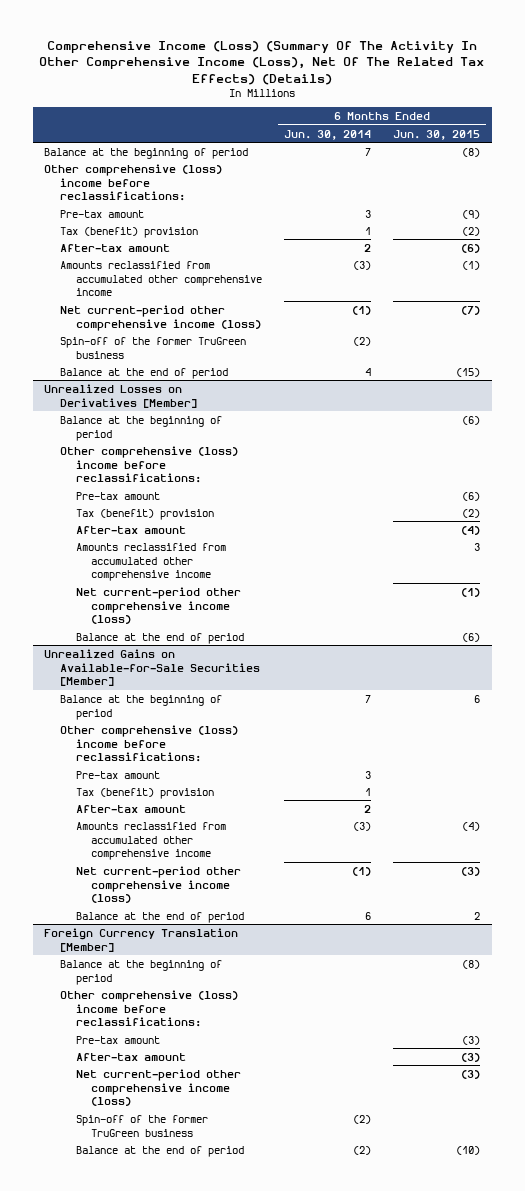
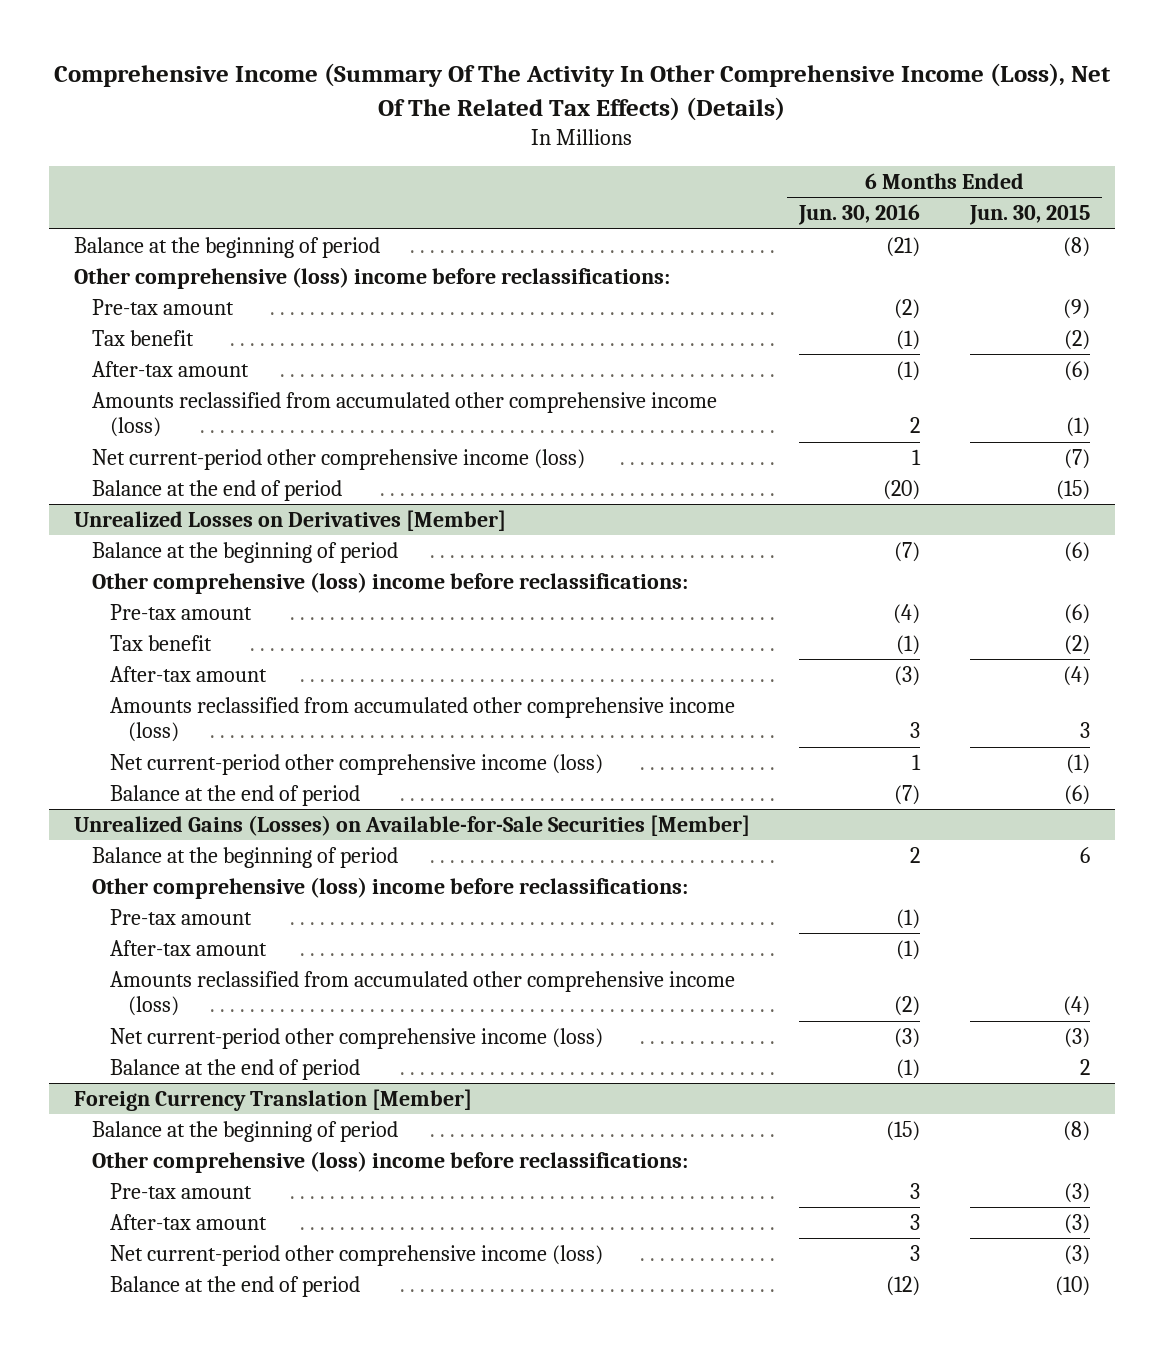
[39,40,485,85] Comprehensive Income (Loss) (Summary Of The Activity In Other Comprehensive Income (Loss), Net Of The Related Tax Effects) (Details) -> [53,63,1111,121] Comprehensive Income (Summary Of The Activity In Other Comprehensive Income (Loss), Net Of The Related Tax Effects) (Details)
[284,129,372,140] Jun. 30, 2014 -> none
none -> [798,204,921,226] Jun. 30, 2016
[59,226,198,238] Tax (benefit) provision -> [92,329,195,346] Tax benefit
[59,260,262,297] Amounts reclassified from accumulated other comprehensive income -> [92,391,718,438] Amounts reclassified from accumulated other comprehensive income (loss)
[59,336,246,359] Spin-off of the former TruGreen business -> none
[75,508,214,520] Tax (benefit) provision -> [110,634,213,651] Tax benefit
[75,542,226,582] Amounts reclassified from accumulated other comprehensive income -> [110,696,736,743] Amounts reclassified from accumulated other comprehensive income (loss)
[44,648,260,687] Unrealized Gains on Available-for-Sale Securities [Member] -> [73,814,750,836] Unrealized Gains (Losses) on Available-for-Sale Securities [Member]
[75,787,214,799] Tax (benefit) provision -> none
[75,821,226,861] Amounts reclassified from accumulated other comprehensive income -> [110,970,736,1017] Amounts reclassified from accumulated other comprehensive income (loss)
[75,1114,208,1137] Spin-off of the former TruGreen business -> none

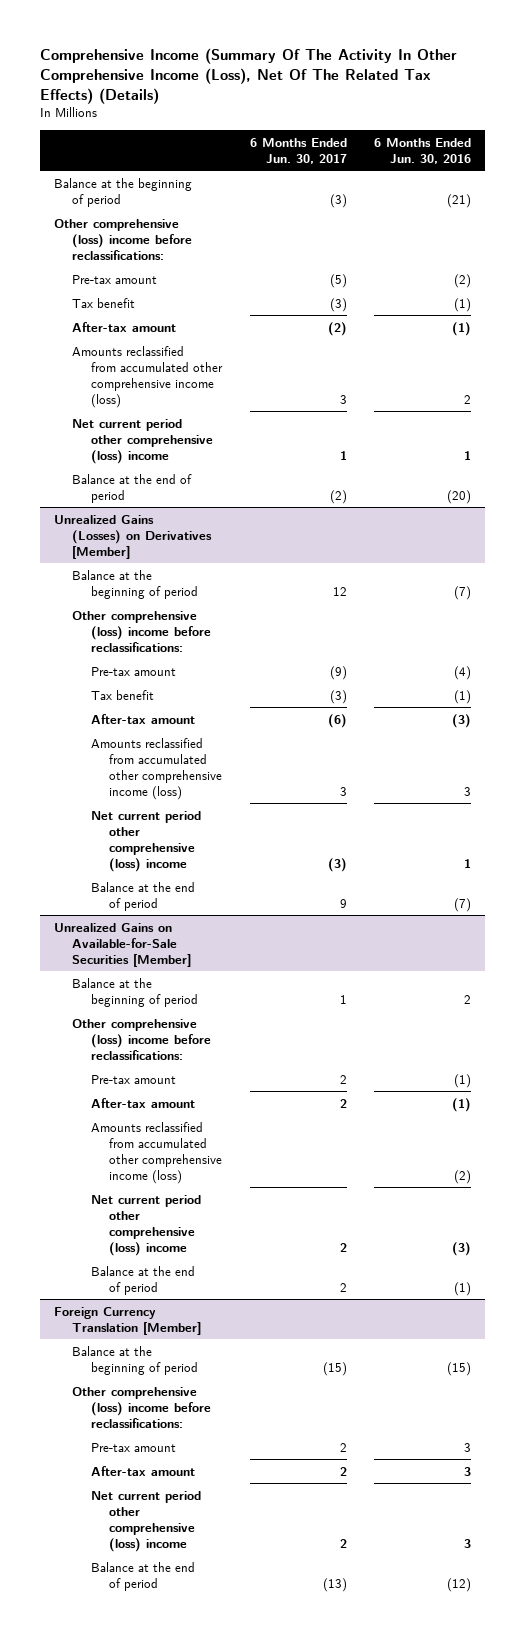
[968,204,1090,226] Jun. 30, 2015 -> none
none -> [249,137,347,164] 6 Months Ended Jun. 30, 2017
[92,448,586,470] Net current-period other comprehensive income (loss) -> [72,418,213,464] Net current period other comprehensive (loss) income
[73,509,506,531] Unrealized Losses on Derivatives [Member] -> [53,514,213,559] Unrealized Gains (Losses) on Derivatives [Member]
[110,753,604,775] Net current-period other comprehensive income (loss) -> [90,810,201,872] Net current period other comprehensive (loss) income
[73,814,750,836] Unrealized Gains (Losses) on Available-for-Sale Securities [Member] -> [53,922,192,967] Unrealized Gains on Available-for-Sale Securities [Member]
[110,1027,604,1049] Net current-period other comprehensive income (loss) -> [90,1194,201,1256] Net current period other comprehensive (loss) income
[110,1244,604,1266] Net current-period other comprehensive income (loss) -> [90,1490,201,1552] Net current period other comprehensive (loss) income

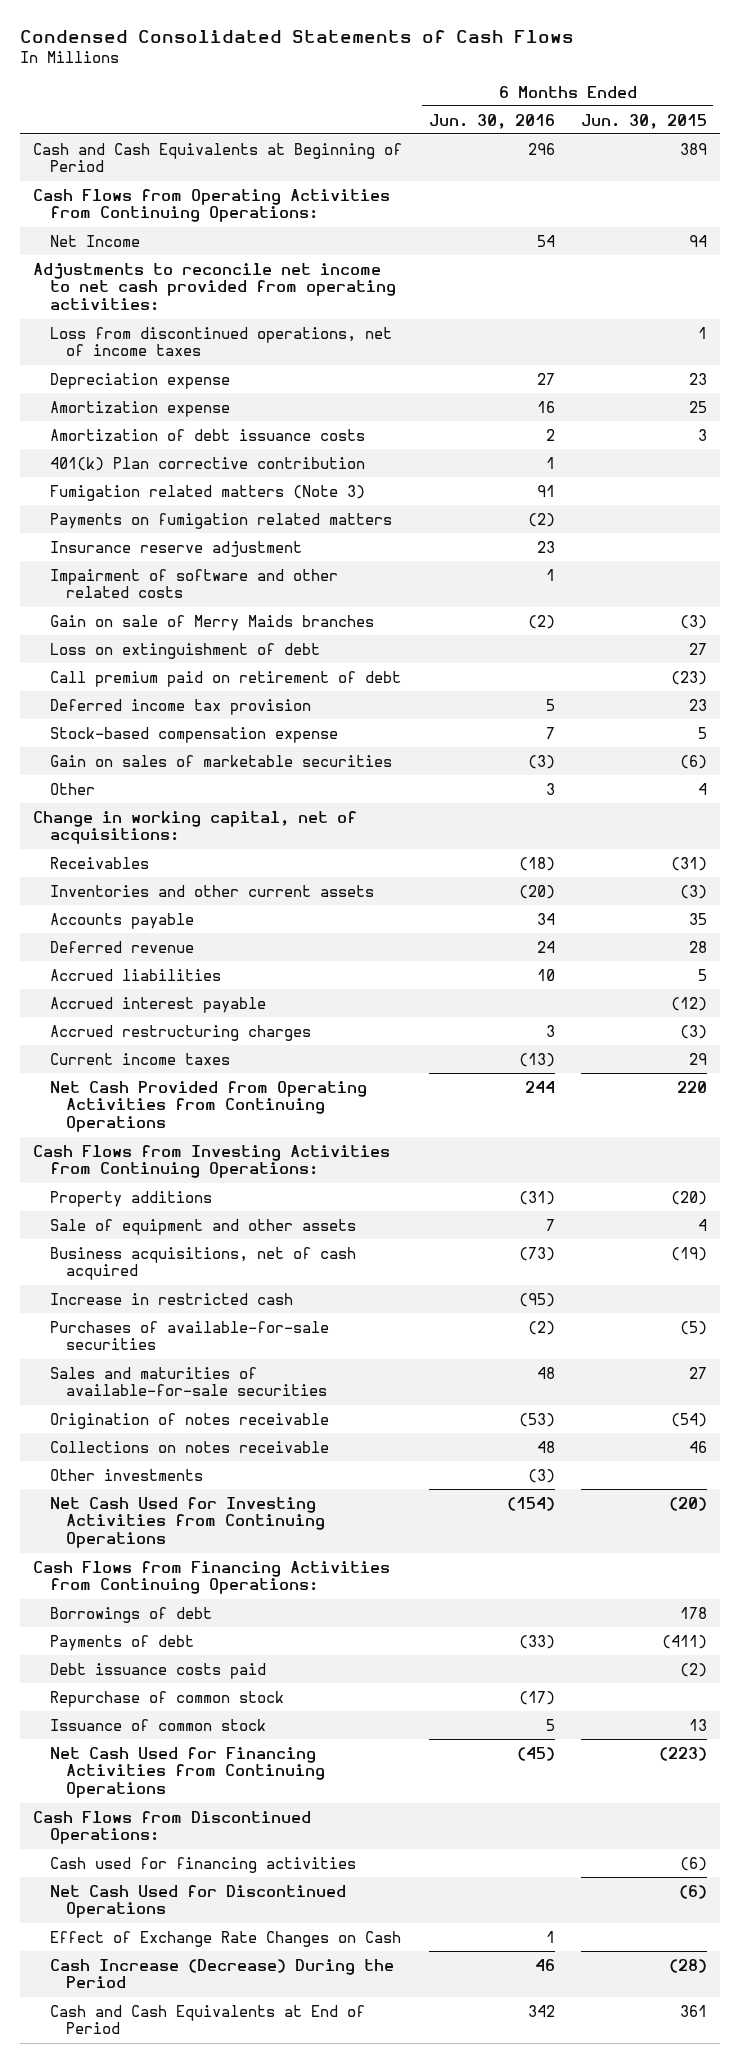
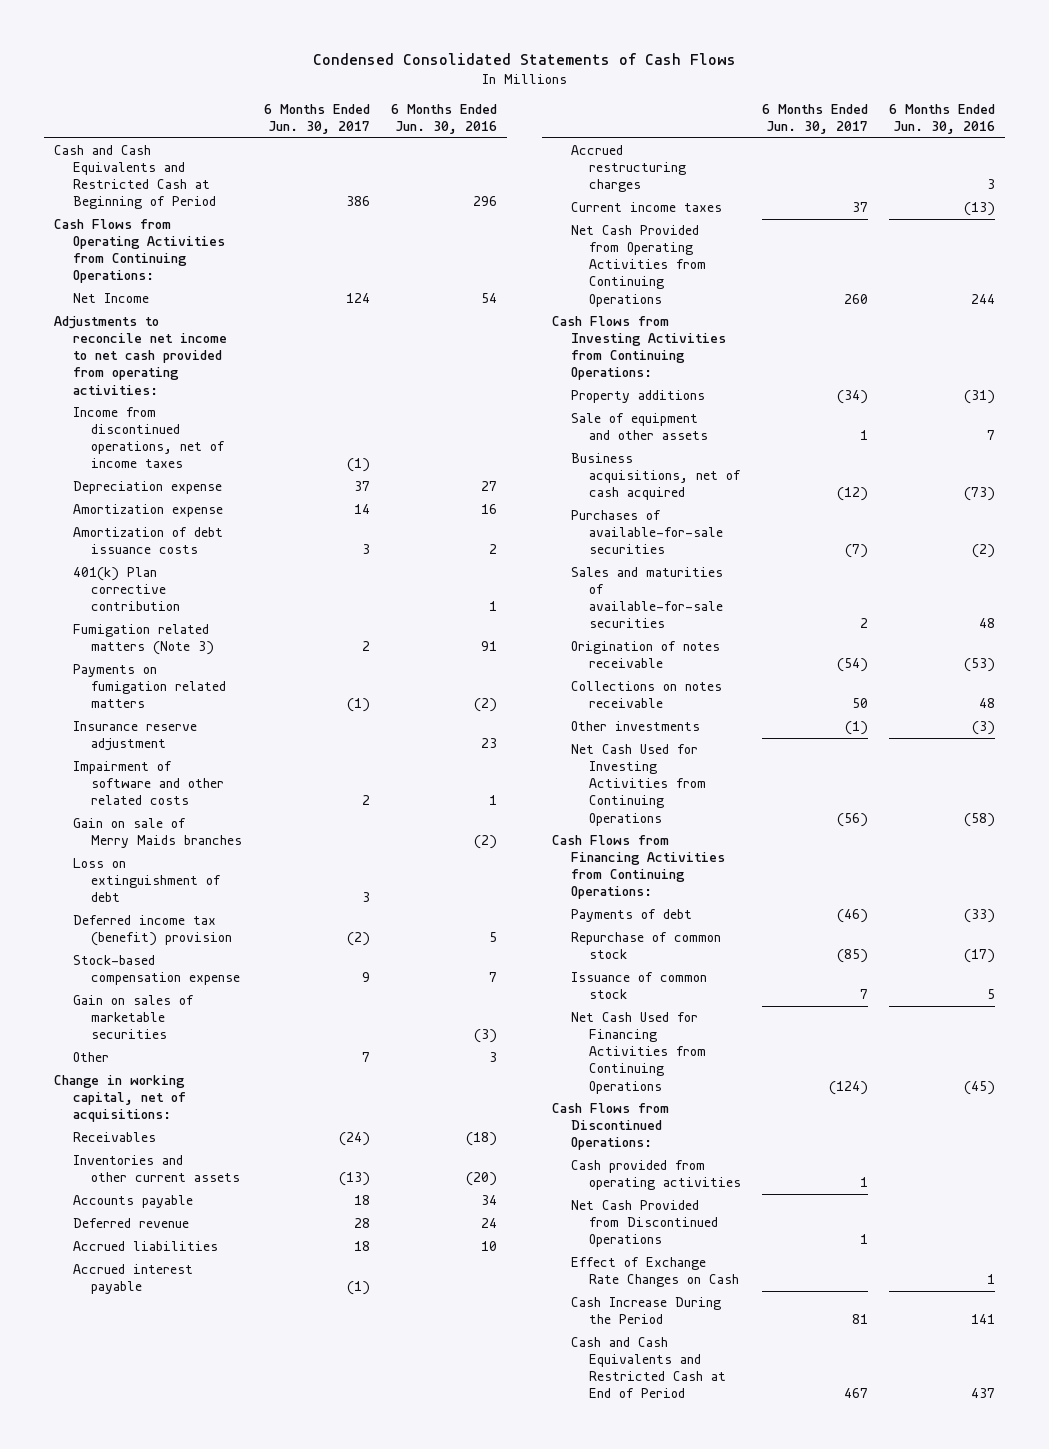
[580,113,707,129] Jun. 30, 2015 -> none
none -> [263,103,370,134] 6 Months Ended Jun. 30, 2017
[33,142,403,173] Cash and Cash Equivalents at Beginning of Period -> [54,145,216,210] Cash and Cash Equivalents and Restricted Cash at Beginning of Period
[49,326,392,357] Loss from discontinued operations, net of income taxes -> [72,407,225,469] Income from discontinued operations, net of income taxes
[49,670,401,687] Call premium paid on retirement of debt -> none
[49,698,311,715] Deferred income tax provision -> [72,915,232,947] Deferred income tax (benefit) provision
[49,1292,293,1305] Increase in restricted cash -> none
[506,1496,555,1511] (154) -> [963,812,995,827] (58)
[49,1606,212,1623] Borrowings of debt -> none
[49,1662,266,1679] Debt issuance costs paid -> none
[49,1856,356,1873] Cash used for financing activities -> none
none -> [570,1160,741,1191] Cash provided from operating activities
[49,1884,346,1919] Net Cash Used for Discontinued Operations -> [570,1200,718,1248] Net Cash Provided from Discontinued Operations
[49,1958,394,1989] Cash Increase (Decrease) During the Period -> [570,1297,721,1325] Cash Increase During the Period
[534,1958,555,1971] 46 -> [970,1314,995,1325] 141
[49,2004,365,2035] Cash and Cash Equivalents at End of Period -> [570,1337,726,1399] Cash and Cash Equivalents and Restricted Cash at End of Period
[527,2004,555,2017] 342 -> [970,1388,995,1399] 437

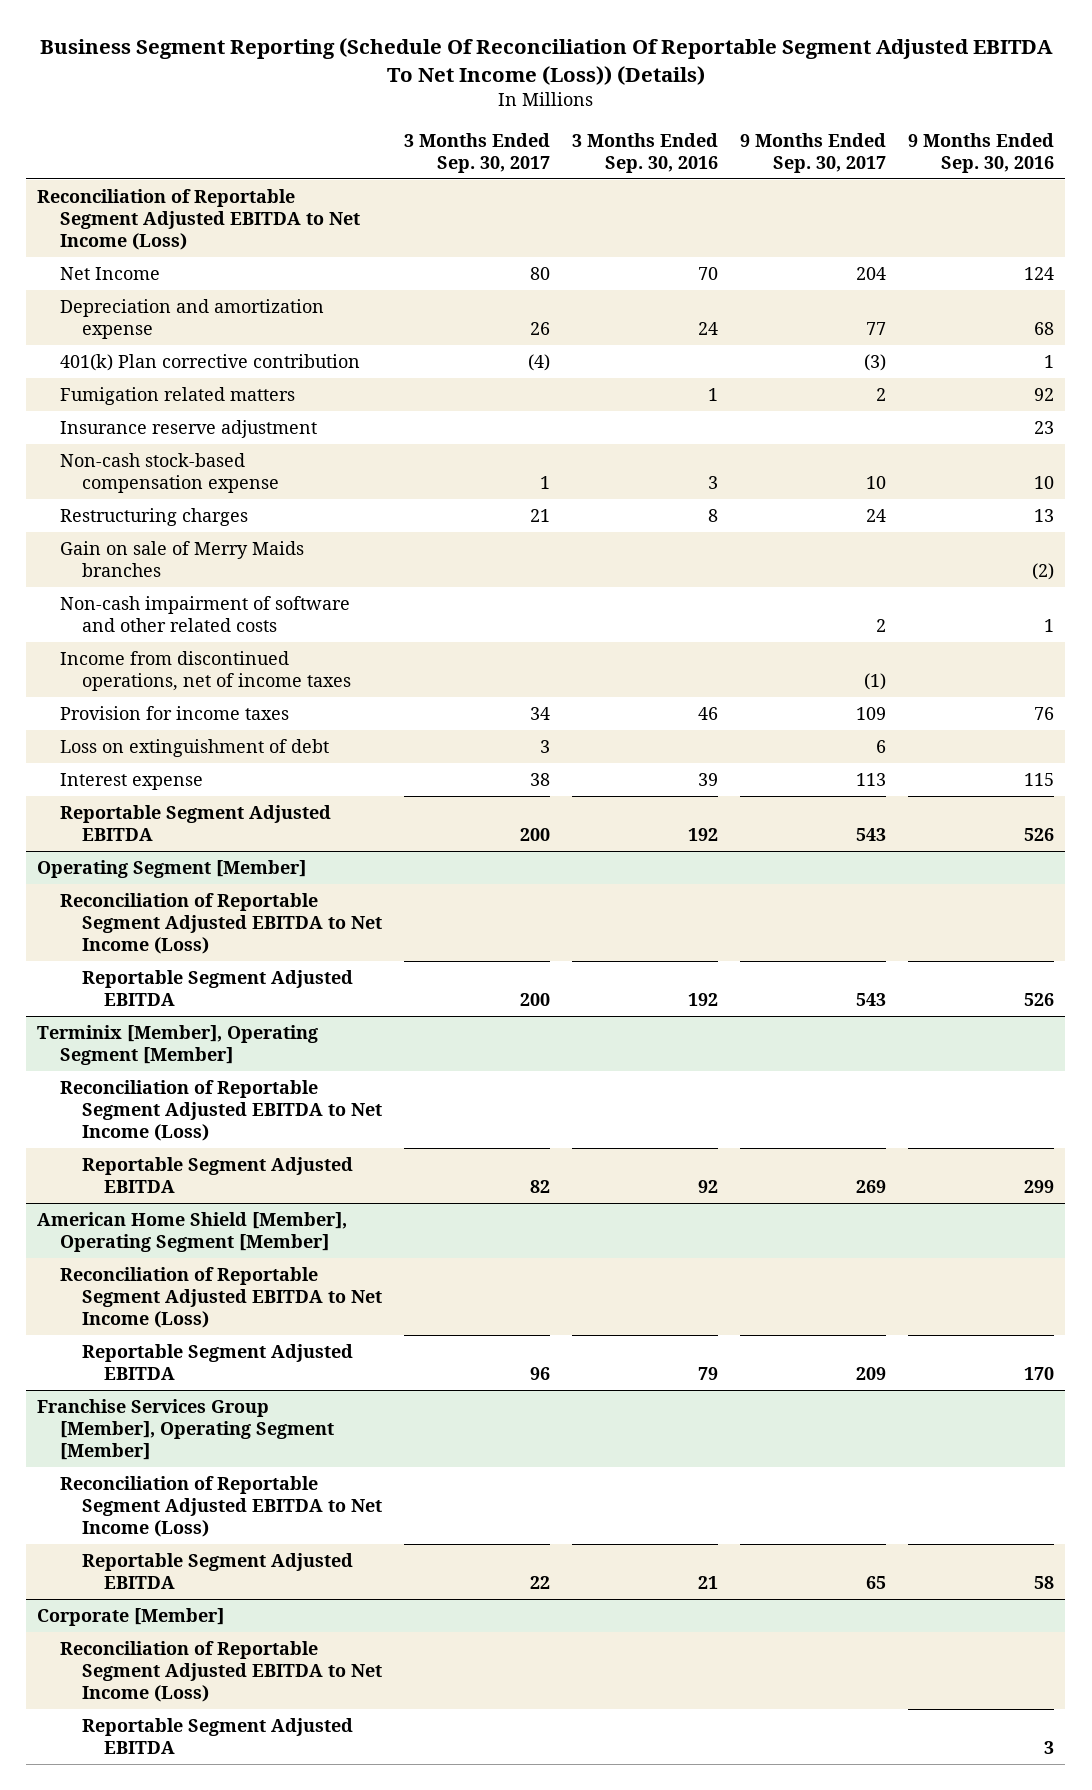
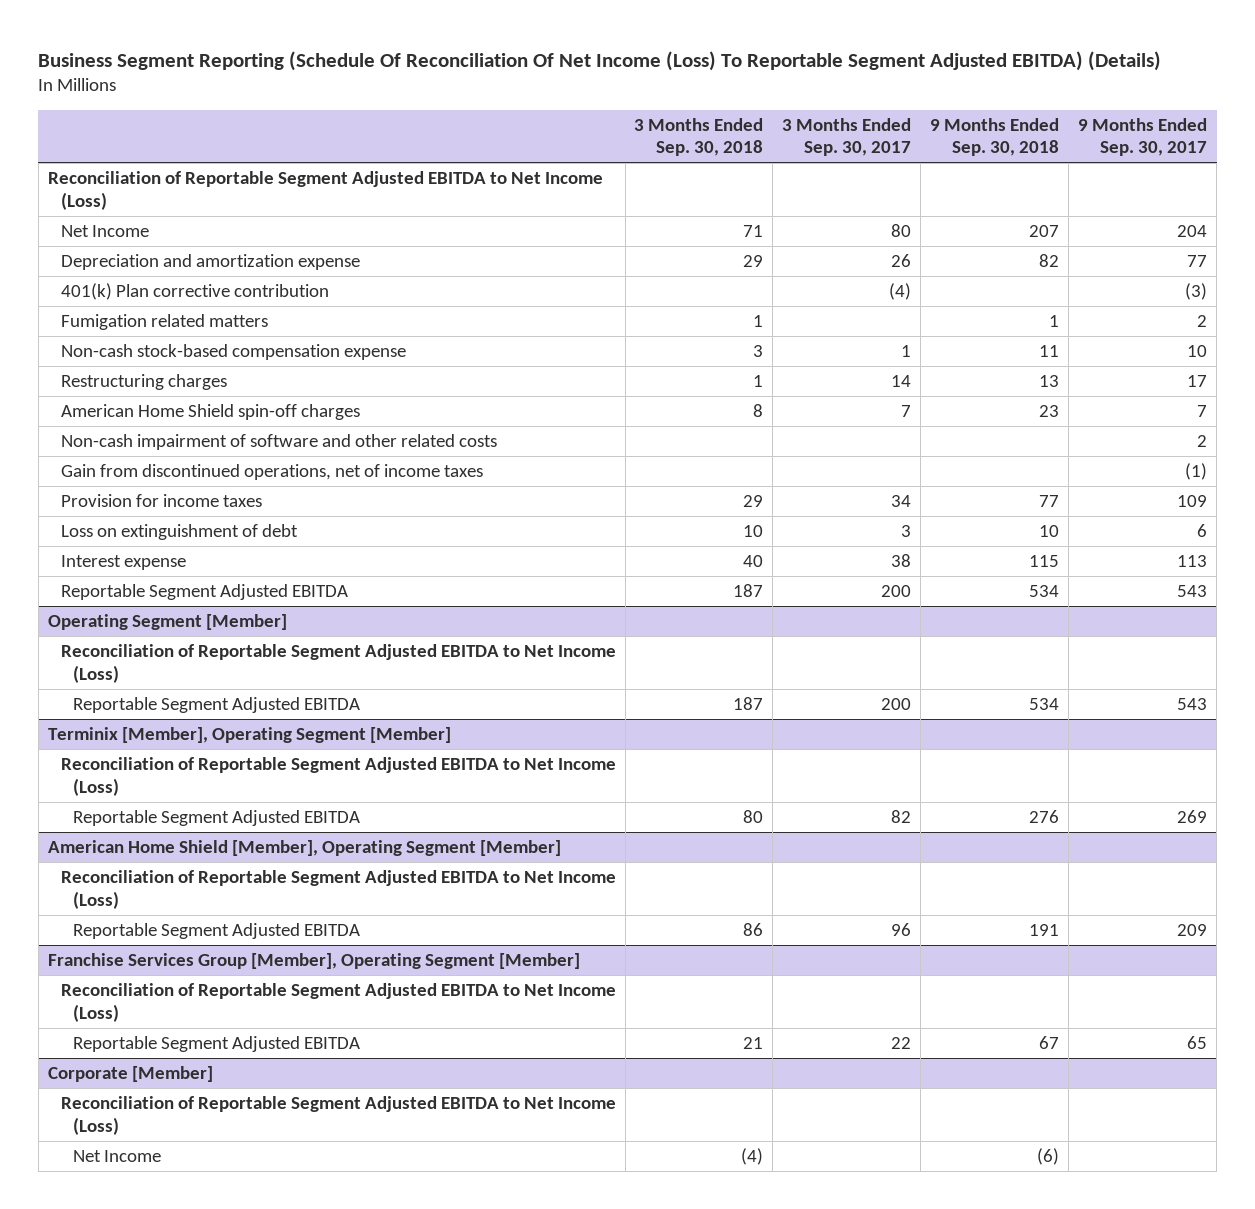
[39,38,1053,85] Business Segment Reporting (Schedule Of Reconciliation Of Reportable Segment Adjusted EBITDA To Net Income (Loss)) (Details) -> [38,50,1162,71] Business Segment Reporting (Schedule Of Reconciliation Of Net Income (Loss) To Reportable Segment Adjusted EBITDA) (Details)
[572,132,719,173] 3 Months Ended Sep. 30, 2016 -> none
[908,132,1055,173] 9 Months Ended Sep. 30, 2016 -> none
none -> [634,117,764,157] 3 Months Ended Sep. 30, 2018
none -> [930,117,1060,157] 9 Months Ended Sep. 30, 2018
[59,419,317,438] Insurance reserve adjustment -> none
[59,540,304,577] Gain on sale of Merry Maids branches -> none
[529,508,550,522] 21 -> [891,374,912,387] 14
[866,508,887,522] 24 -> [1187,374,1208,387] 17
none -> [60,403,360,420] American Home Shield spin-off charges
[59,650,351,691] Income from discontinued operations, net of income taxes -> [60,463,483,480] Gain from discontinued operations, net of income taxes
[81,1717,353,1754] Reportable Segment Adjusted EBITDA -> none
none -> [73,1149,162,1162] Net Income

